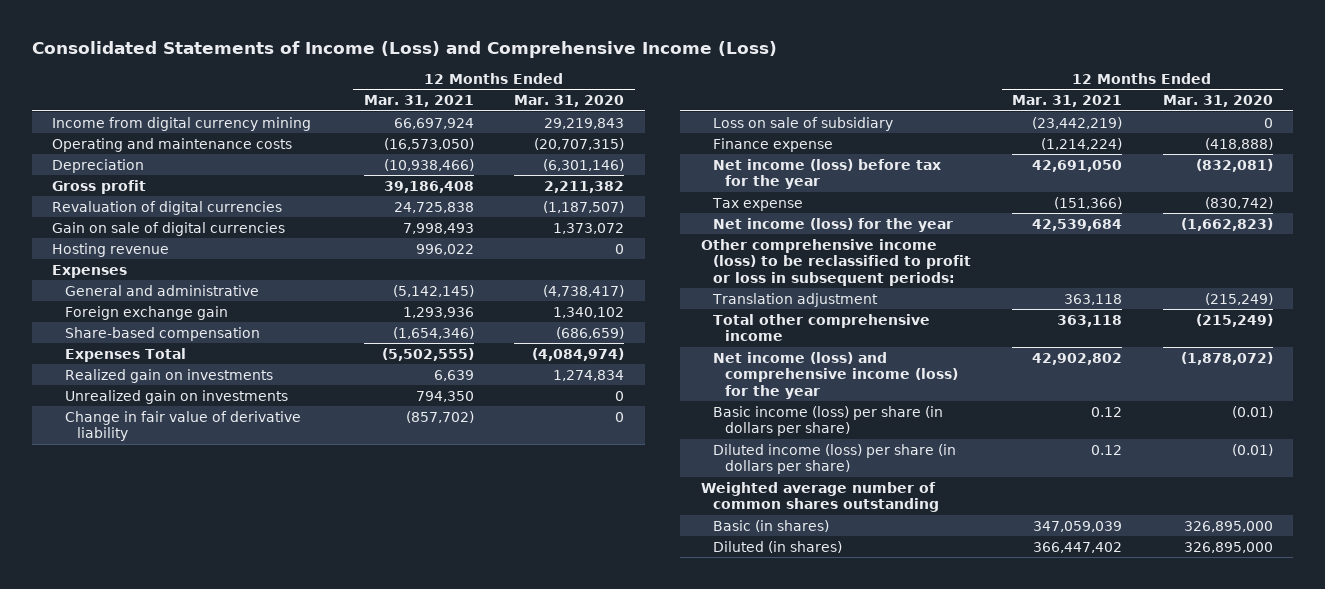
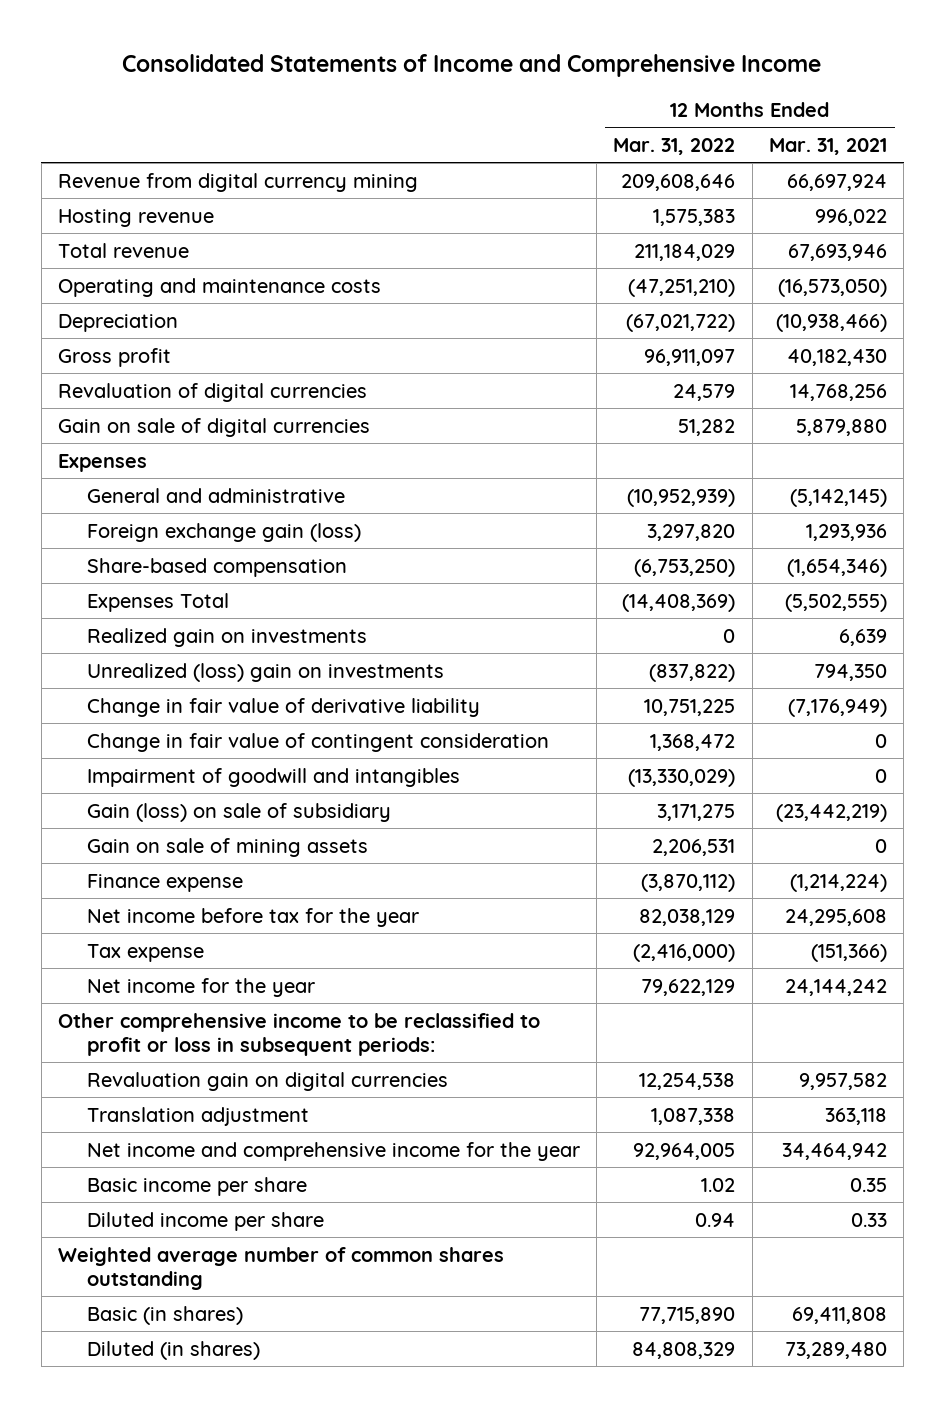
[31,40,777,58] Consolidated Statements of Income (Loss) and Comprehensive Income (Loss) -> [122,53,822,77] Consolidated Statements of Income and Comprehensive Income
[514,95,625,108] Mar. 31, 2020 -> none
none -> [613,137,736,155] Mar. 31, 2022
[52,116,312,131] Income from digital currency mining -> [57,172,418,192] Revenue from digital currency mining
[52,242,170,257] Hosting revenue -> [57,208,214,227] Hosting revenue
none -> [57,242,189,258] Total revenue
[383,180,474,193] 39,186,408 -> [787,348,888,366] 40,182,430
[393,201,474,213] 24,725,838 -> [790,383,888,401] 14,768,256
[402,222,474,234] 7,998,493 -> [796,418,888,436] 5,879,880
[64,305,228,320] Foreign exchange gain -> [86,522,361,542] Foreign exchange gain (loss)
[64,389,288,404] Unrealized gain on investments -> [86,662,444,682] Unrealized (loss) gain on investments
[405,410,474,423] (857,702) -> [788,698,888,717] (7,176,949)
none -> [86,732,549,752] Change in fair value of contingent consideration
none -> [86,767,460,787] Impairment of goodwill and intangibles
[713,116,894,131] Loss on sale of subsidiary -> [86,802,391,822] Gain (loss) on sale of subsidiary
none -> [86,837,368,857] Gain on sale of mining assets
[713,158,942,190] Net income (loss) before tax for the year -> [86,907,419,927] Net income before tax for the year
[1031,159,1122,172] 42,691,050 -> [785,908,888,926] 24,295,608
[713,217,954,232] Net income (loss) for the year -> [86,977,315,997] Net income for the year
[1031,218,1122,231] 42,539,684 -> [785,978,888,996] 24,144,242
[700,238,972,286] Other comprehensive income (loss) to be reclassified to profit or loss in subsequent periods: -> [57,1012,540,1056] Other comprehensive income to be reclassified to profit or loss in subsequent periods:
none -> [86,1071,448,1091] Revaluation gain on digital currencies
[713,313,931,342] Total other comprehensive income -> none
[713,351,959,399] Net income (loss) and comprehensive income (loss) for the year -> [86,1141,580,1161] Net income and comprehensive income for the year
[1031,352,1122,365] 42,902,802 -> [782,1142,888,1160] 34,464,942
[713,405,944,437] Basic income (loss) per share (in dollars per share) -> [86,1176,307,1196] Basic income per share
[1090,406,1122,417] 0.12 -> [850,1177,888,1192] 0.35
[713,443,957,475] Diluted income (loss) per share (in dollars per share) -> [86,1211,324,1231] Diluted income per share
[1090,444,1122,455] 0.12 -> [851,1212,888,1227] 0.33
[1032,520,1122,532] 347,059,039 -> [792,1306,888,1324] 69,411,808
[1032,541,1122,553] 366,447,402 -> [785,1341,888,1359] 73,289,480

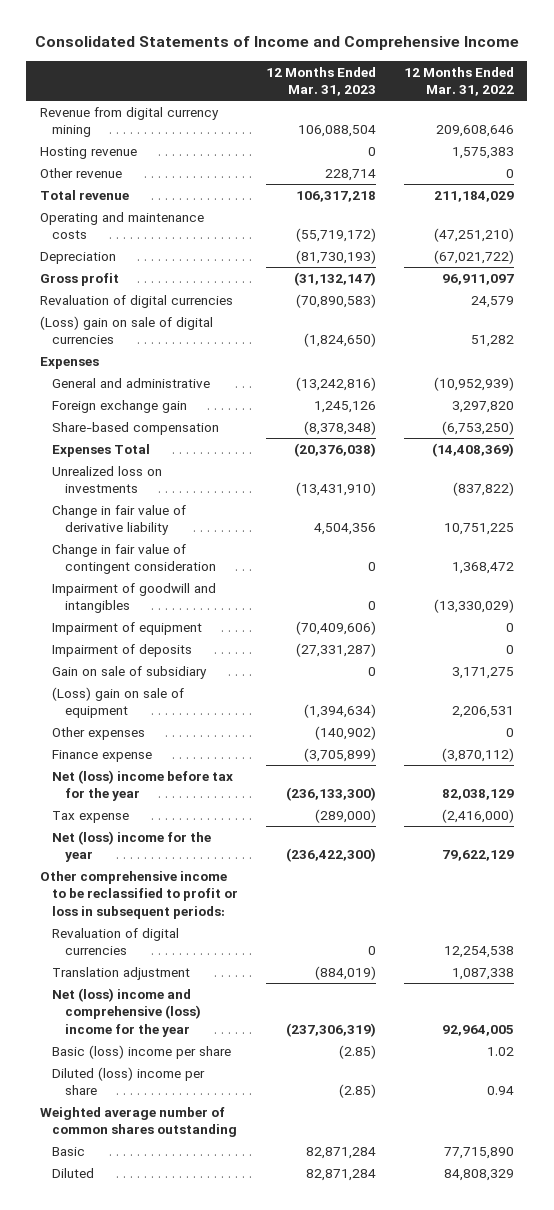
[769,137,888,155] Mar. 31, 2021 -> none
none -> [265,66,376,96] 12 Months Ended Mar. 31, 2023
none -> [39,167,122,178] Other revenue
[57,417,370,437] Gain on sale of digital currencies -> [39,315,213,345] (Loss) gain on sale of digital currencies
[86,522,361,542] Foreign exchange gain (loss) -> [52,399,188,413] Foreign exchange gain
[86,627,367,647] Realized gain on investments -> none
[86,662,444,682] Unrealized (loss) gain on investments -> [52,465,163,494] Unrealized loss on investments
none -> [52,621,203,635] Impairment of equipment
none -> [52,643,193,657] Impairment of deposits
[86,802,391,822] Gain (loss) on sale of subsidiary -> [52,665,208,679] Gain on sale of subsidiary
[86,837,368,857] Gain on sale of mining assets -> [52,686,185,719] (Loss) gain on sale of equipment
none -> [52,726,146,740] Other expenses
[86,907,419,927] Net income before tax for the year -> [52,769,234,802] Net (loss) income before tax for the year
[86,977,315,997] Net income for the year -> [52,830,212,863] Net (loss) income for the year
[86,1071,448,1091] Revaluation gain on digital currencies -> [52,927,180,956] Revaluation of digital currencies
[86,1141,580,1161] Net income and comprehensive income for the year -> [52,987,201,1037] Net (loss) income and comprehensive (loss) income for the year
[86,1176,307,1196] Basic income per share -> [52,1044,232,1059] Basic (loss) income per share
[86,1211,324,1231] Diluted income per share -> [52,1066,206,1096] Diluted (loss) income per share
[86,1305,243,1325] Basic (in shares) -> [52,1146,86,1156] Basic
[86,1340,260,1360] Diluted (in shares) -> [52,1167,95,1178] Diluted

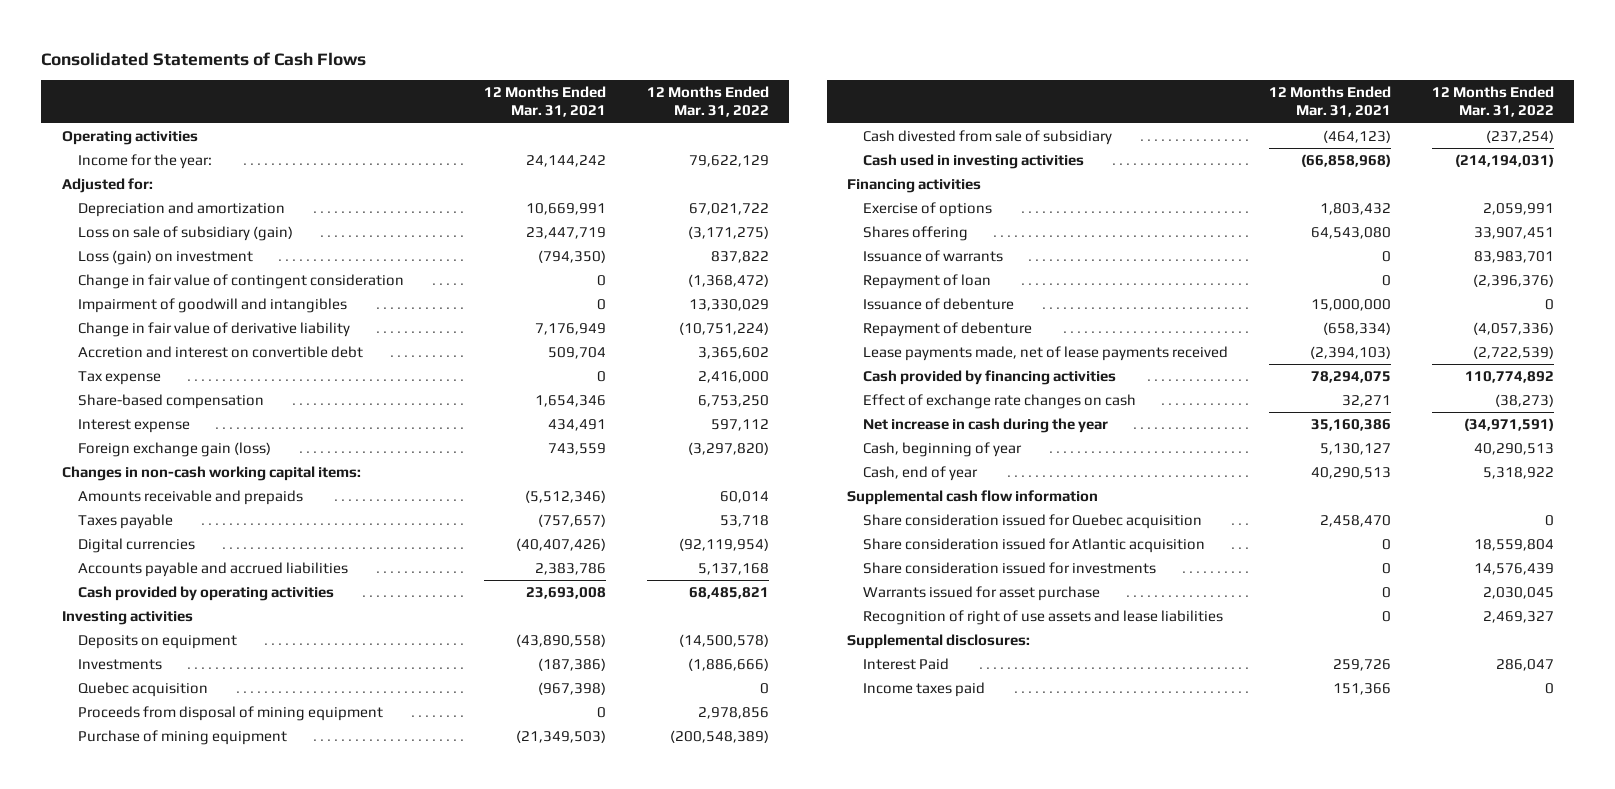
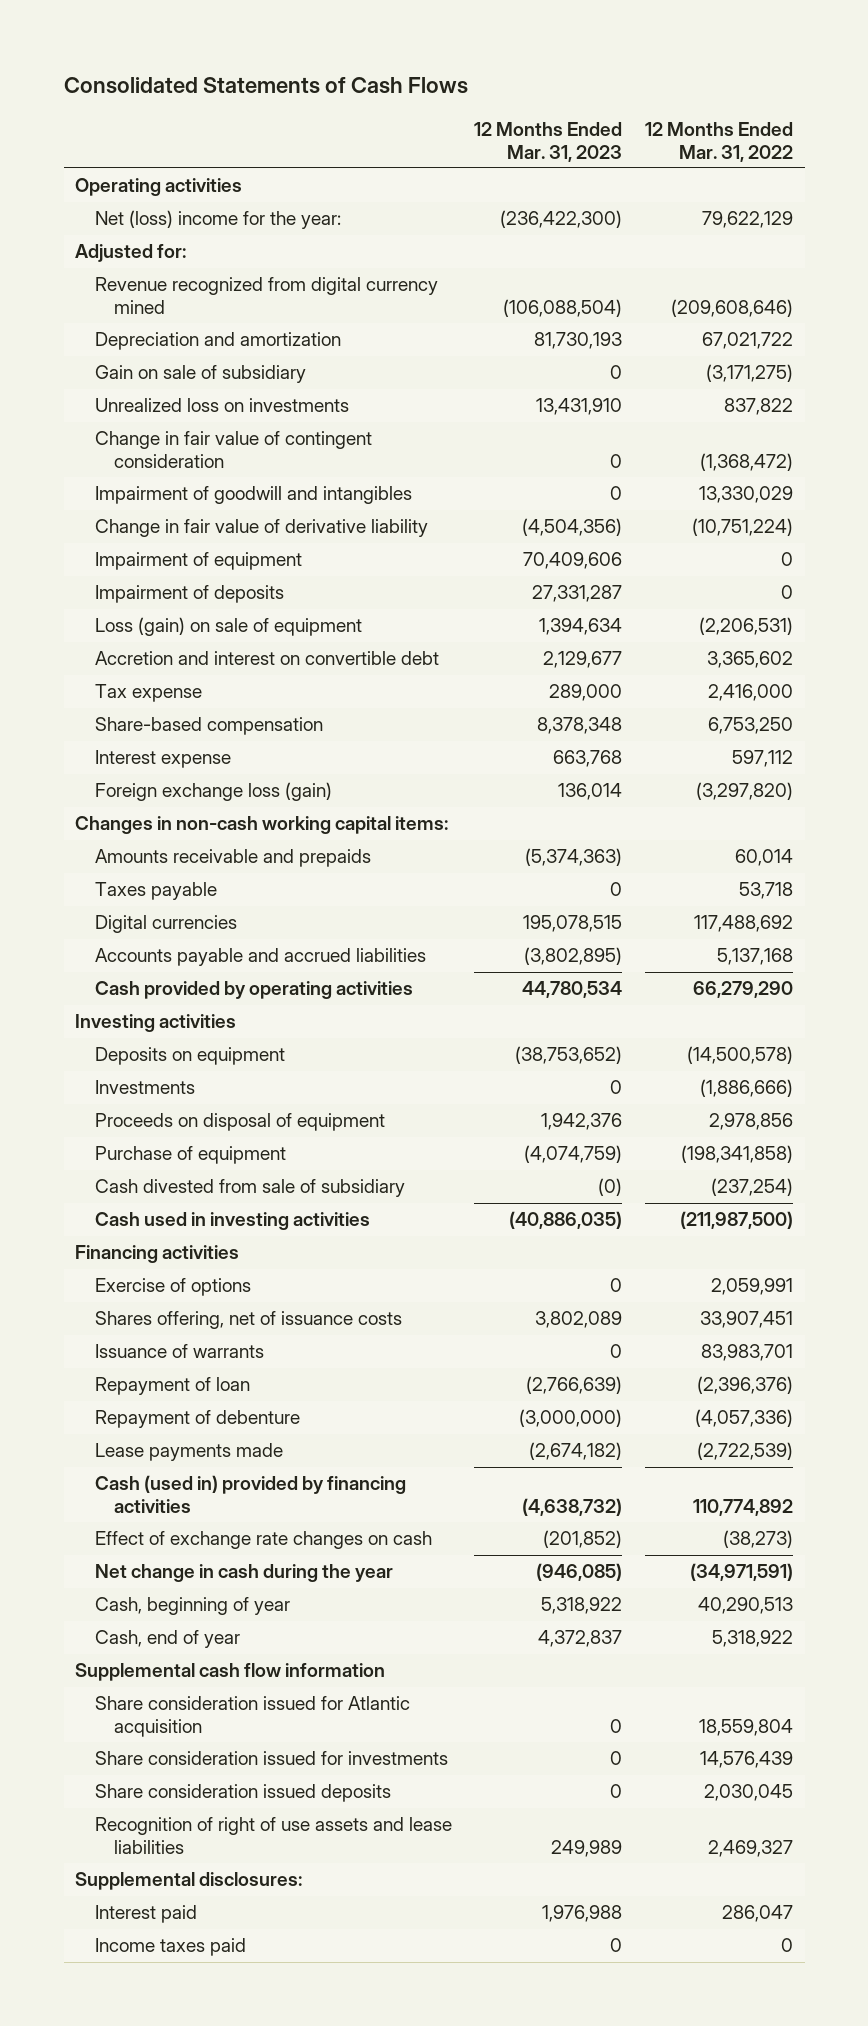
[483,86,606,118] 12 Months Ended Mar. 31, 2021 -> none
none -> [474,121,623,162] 12 Months Ended Mar. 31, 2023
[78,154,213,170] Income for the year: -> [94,210,341,230] Net (loss) income for the year:
none -> [94,277,438,315] Revenue recognized from digital currency mined
[78,226,294,242] Loss on sale of subsidiary (gain) -> [94,365,306,384] Gain on sale of subsidiary
[78,250,254,266] Loss (gain) on investment -> [94,398,349,413] Unrealized loss on investments
none -> [94,552,302,571] Impairment of equipment
none -> [94,585,284,604] Impairment of deposits
none -> [94,617,362,637] Loss (gain) on sale of equipment
[78,442,272,458] Foreign exchange gain (loss) -> [94,782,332,802] Foreign exchange loss (gain)
[678,538,769,552] (92,119,954) -> [694,915,794,933] 117,488,692
[688,587,769,600] 68,485,821 -> [693,981,794,999] 66,279,290
[78,682,209,698] Quebec acquisition -> none
[78,706,384,722] Proceeds from disposal of mining equipment -> [94,1113,385,1132] Proceeds on disposal of equipment
[78,730,288,746] Purchase of mining equipment -> [94,1146,286,1165] Purchase of equipment
[669,730,769,744] (200,548,389) -> [681,1145,794,1164] (198,341,858)
[1454,154,1554,168] (214,194,031) -> [680,1211,794,1230] (211,987,500)
[863,226,969,242] Shares offering -> [94,1311,402,1330] Shares offering, net of issuance costs
[863,298,1015,311] Issuance of debenture -> none
[863,346,1229,362] Lease payments made, net of lease payments received -> [94,1443,283,1462] Lease payments made
[863,370,1117,386] Cash provided by financing activities -> [94,1475,406,1514] Cash (used in) provided by financing activities
[863,418,1109,434] Net increase in cash during the year -> [94,1564,393,1583] Net change in cash during the year
[863,514,1203,530] Share consideration issued for Quebec acquisition -> none
[863,586,1101,602] Warrants issued for asset purchase -> [94,1784,391,1803] Share consideration issued deposits
[863,658,950,671] Interest Paid -> [94,1905,197,1924] Interest paid

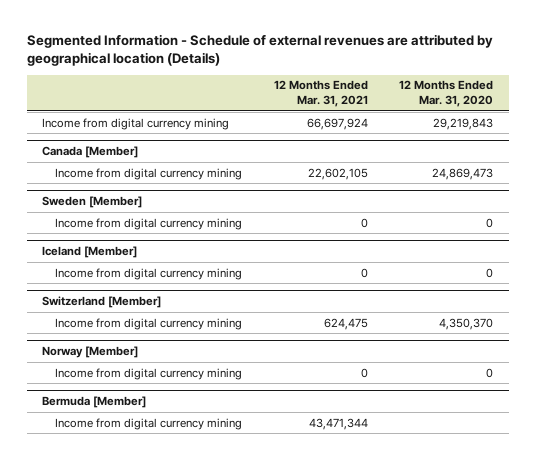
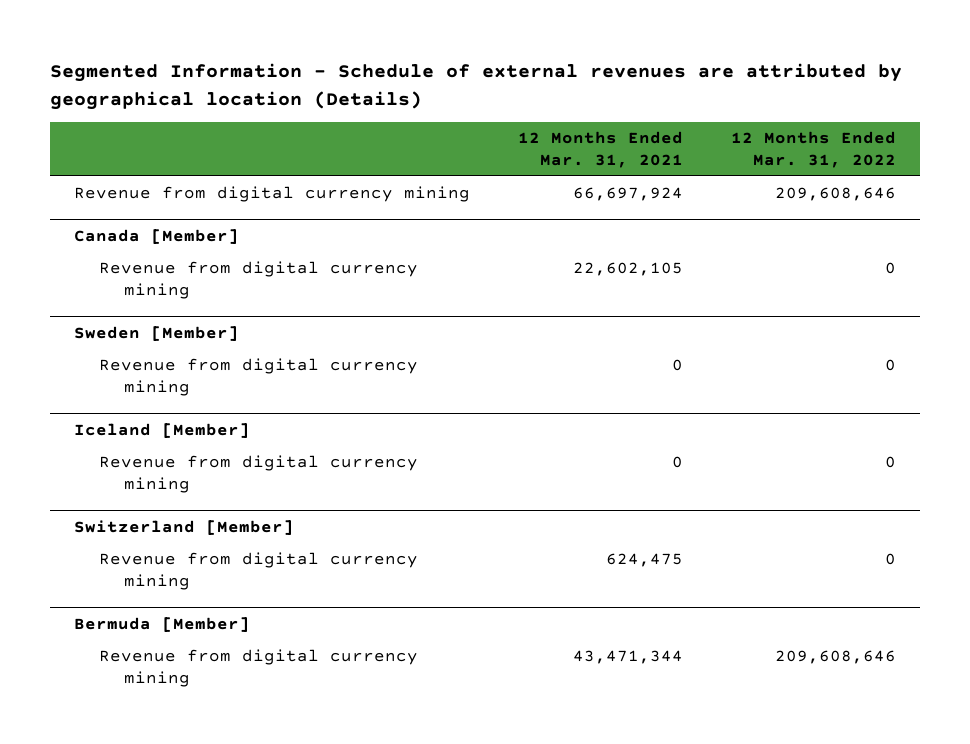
[399,80,494,108] 12 Months Ended Mar. 31, 2020 -> none
none -> [730,131,896,169] 12 Months Ended Mar. 31, 2022
[42,117,230,130] Income from digital currency mining -> [74,186,471,203] Revenue from digital currency mining
[54,167,242,180] Income from digital currency mining -> [98,261,418,299] Revenue from digital currency mining
[54,217,242,230] Income from digital currency mining -> [98,358,418,396] Revenue from digital currency mining
[54,267,242,280] Income from digital currency mining -> [98,455,418,493] Revenue from digital currency mining
[42,346,139,359] Norway [Member] -> none
[54,367,242,380] Income from digital currency mining -> none
[54,317,242,330] Income from digital currency mining -> [98,552,418,590] Revenue from digital currency mining
[54,417,242,430] Income from digital currency mining -> [98,649,418,687] Revenue from digital currency mining

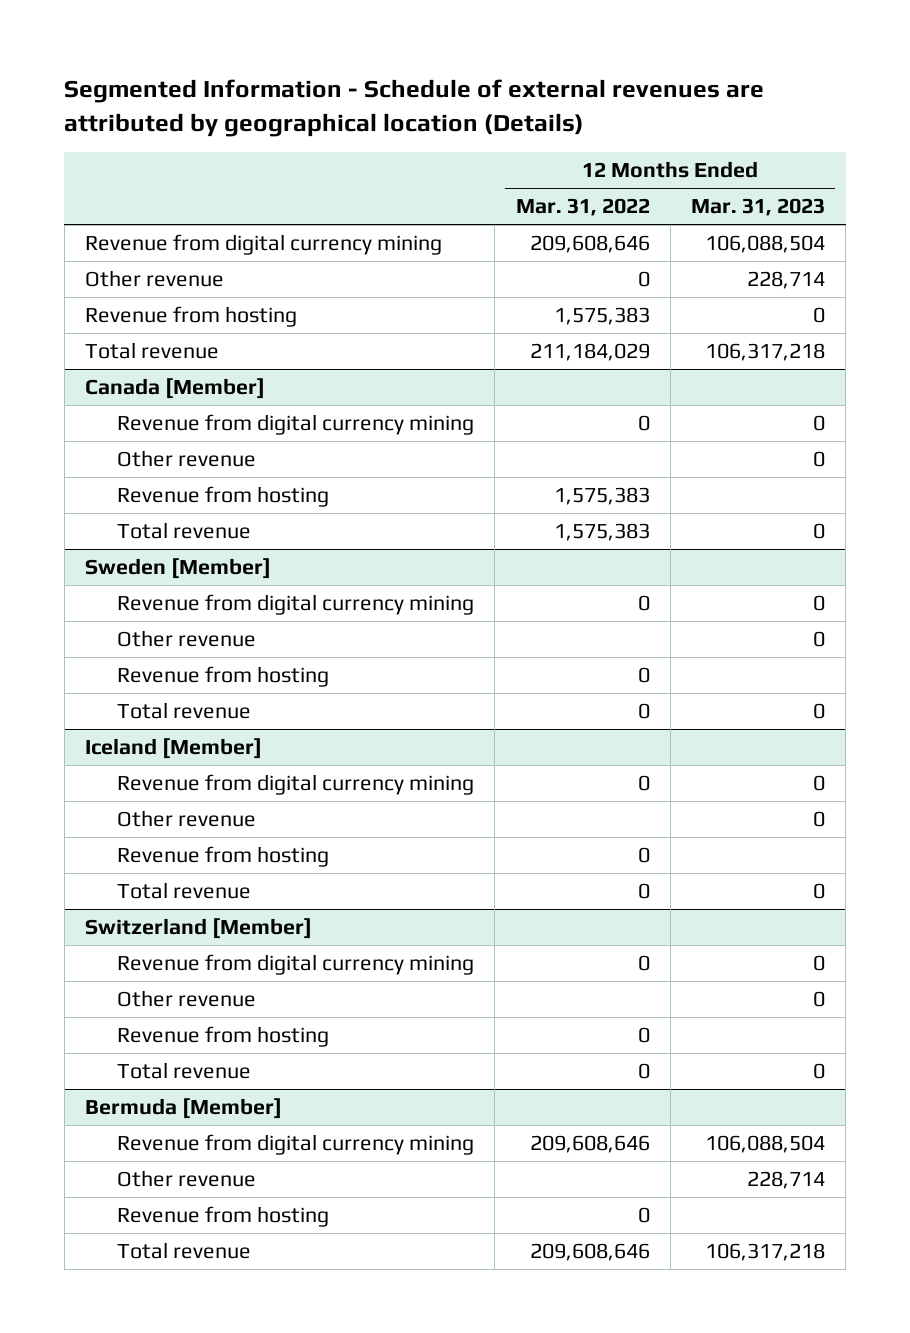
[517,131,683,169] 12 Months Ended Mar. 31, 2021 -> none
none -> [691,198,826,217] Mar. 31, 2023
none -> [84,269,224,287] Other revenue
none -> [84,305,297,327] Revenue from hosting
none -> [84,341,219,359] Total revenue
none -> [117,449,257,467] Other revenue
none -> [117,485,330,507] Revenue from hosting
none -> [117,521,252,539] Total revenue
none -> [117,629,257,647] Other revenue
none -> [117,665,330,687] Revenue from hosting
none -> [117,701,252,719] Total revenue
none -> [117,809,257,827] Other revenue
none -> [117,845,330,867] Revenue from hosting
none -> [117,881,252,899] Total revenue
none -> [117,989,257,1007] Other revenue
none -> [117,1025,330,1047] Revenue from hosting
none -> [117,1061,252,1079] Total revenue
none -> [117,1169,257,1187] Other revenue
none -> [117,1205,330,1227] Revenue from hosting
none -> [117,1241,252,1259] Total revenue

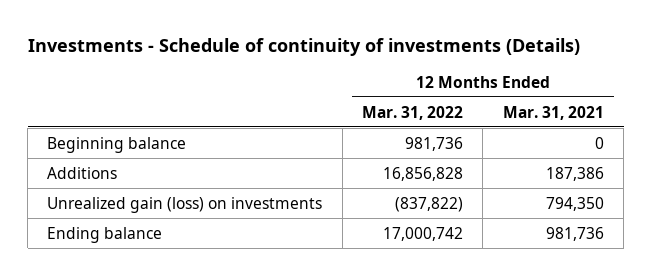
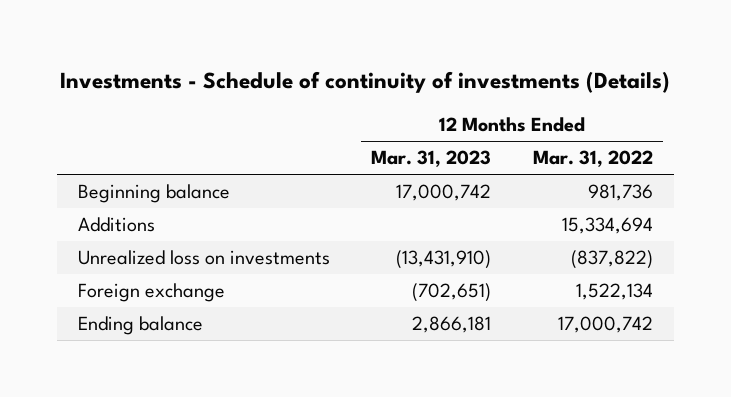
[502,105,604,120] Mar. 31, 2021 -> none
none -> [371,150,492,168] Mar. 31, 2023
[383,166,464,181] 16,856,828 -> [561,217,653,235] 15,334,694
[47,196,323,213] Unrealized gain (loss) on investments -> [77,250,330,266] Unrealized loss on investments
none -> [77,283,225,303] Foreign exchange

